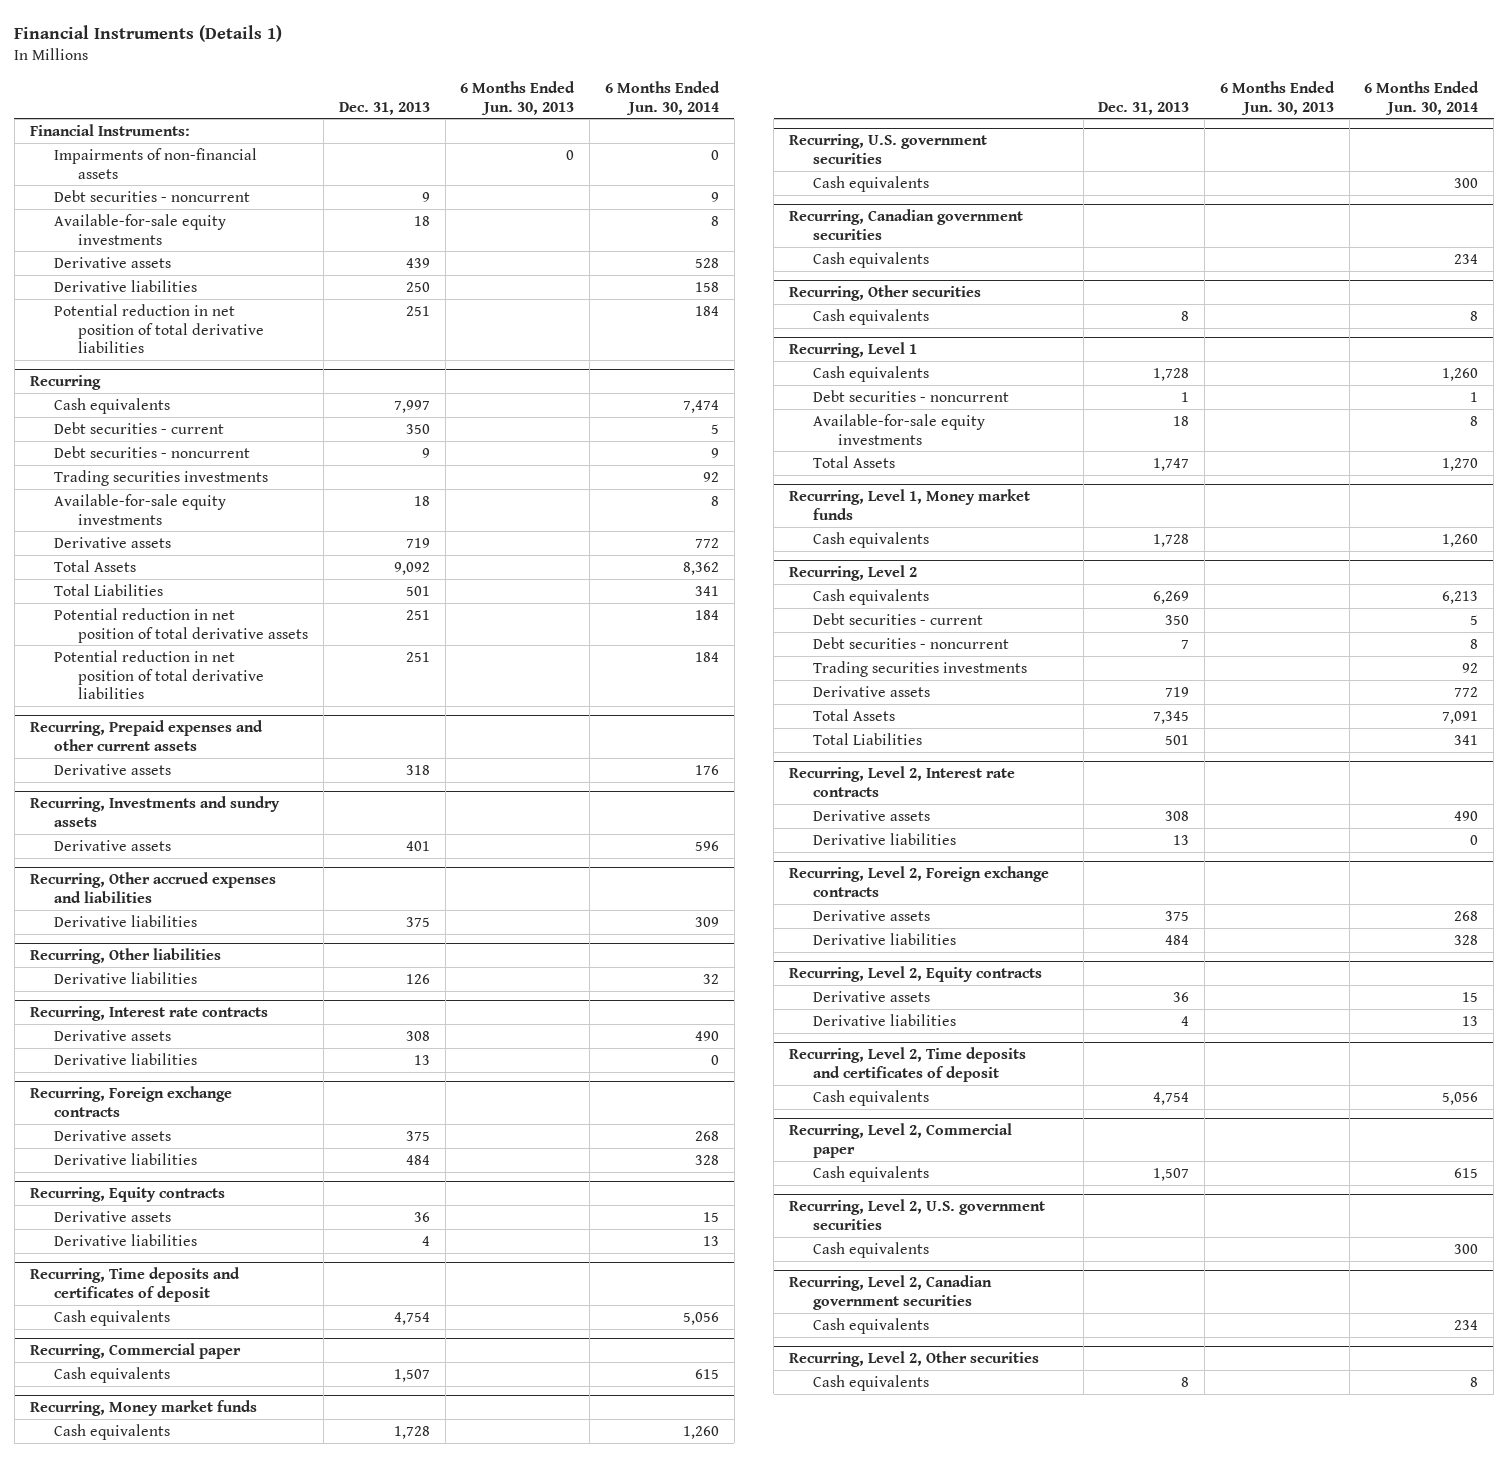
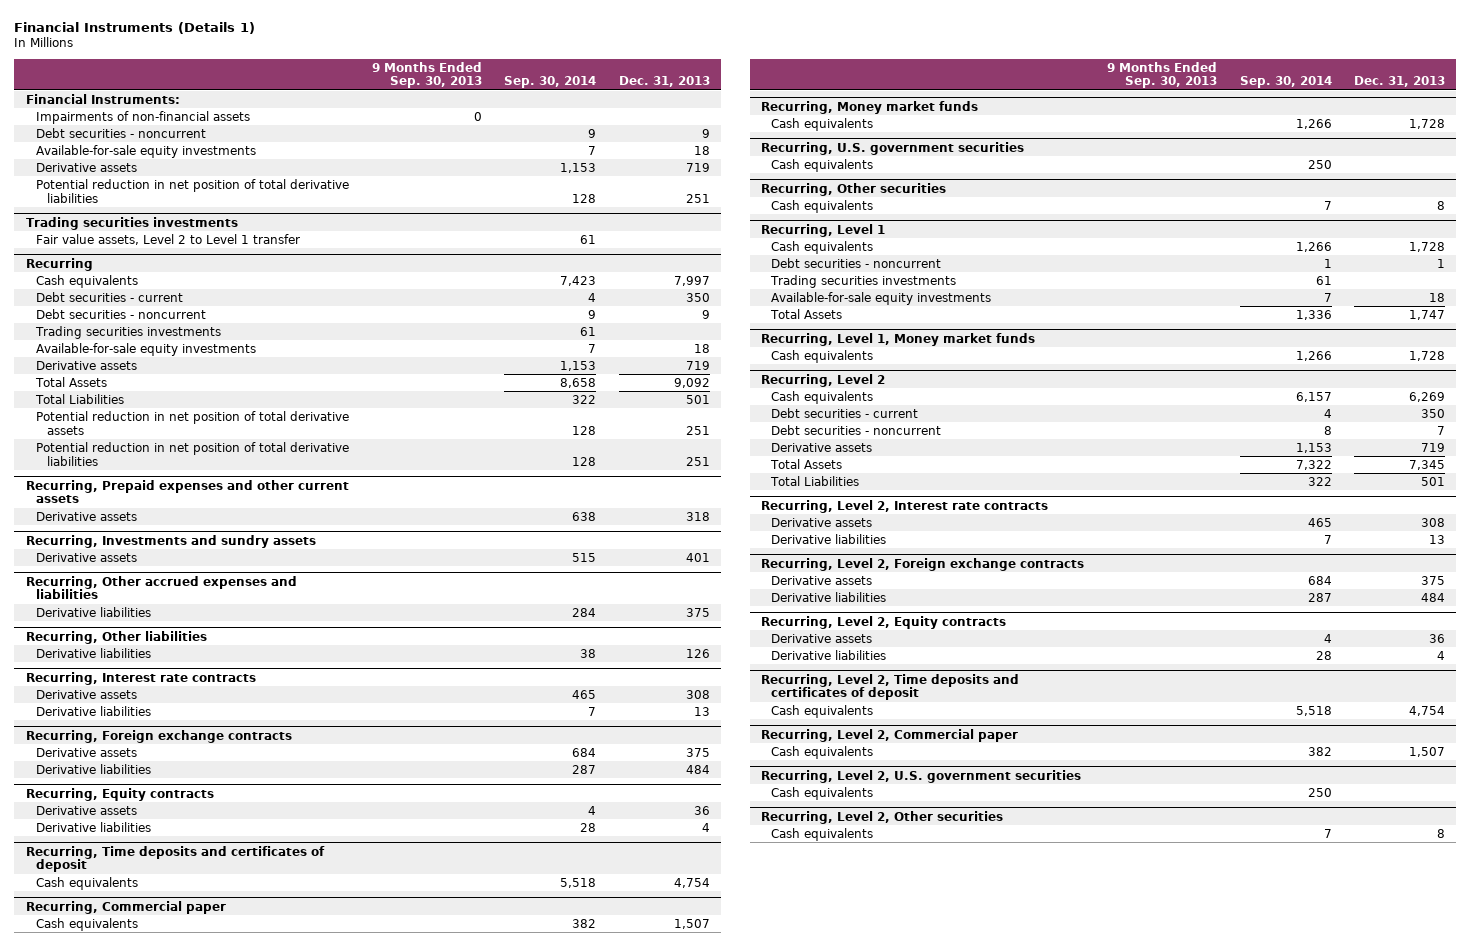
[460,80,576,115] 6 Months Ended Jun. 30, 2013 -> none
[604,80,720,115] 6 Months Ended Jun. 30, 2014 -> none
none -> [371,61,482,89] 9 Months Ended Sep. 30, 2013
none -> [504,76,597,89] Sep. 30, 2014
[53,279,197,292] Derivative liabilities -> none
[405,257,430,268] 439 -> [685,162,710,172] 719
none -> [25,216,238,230] Trading securities investments
none -> [36,233,301,245] Fair value assets, Level 2 to Level 1 transfer
[788,209,1023,240] Recurring, Canadian government securities -> none
[813,251,930,268] Cash equivalents -> none
none -> [770,274,957,288] Trading securities investments
[813,660,1028,677] Trading securities investments -> none
[788,1275,992,1310] Recurring, Level 2, Canadian government securities -> none
[813,1317,930,1334] Cash equivalents -> none

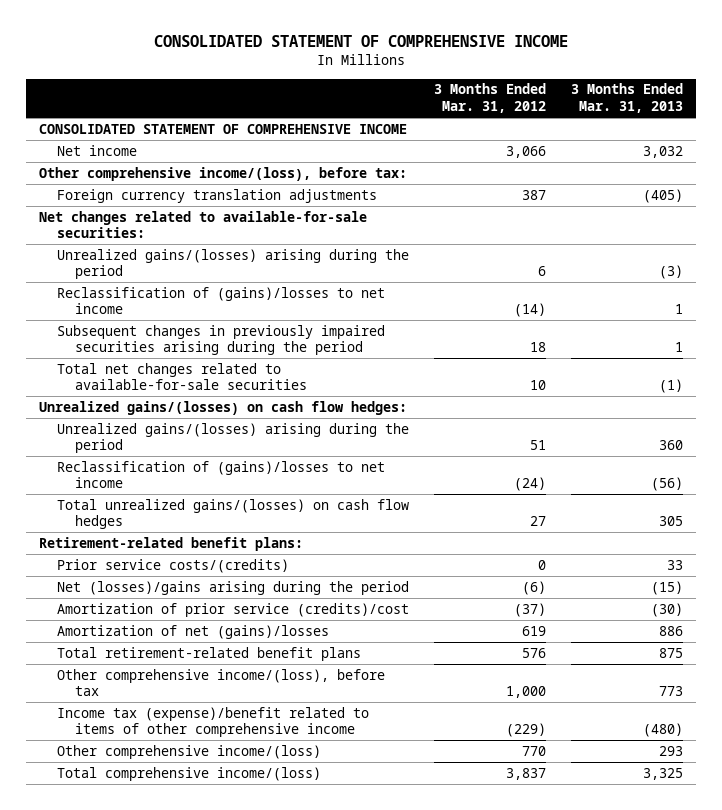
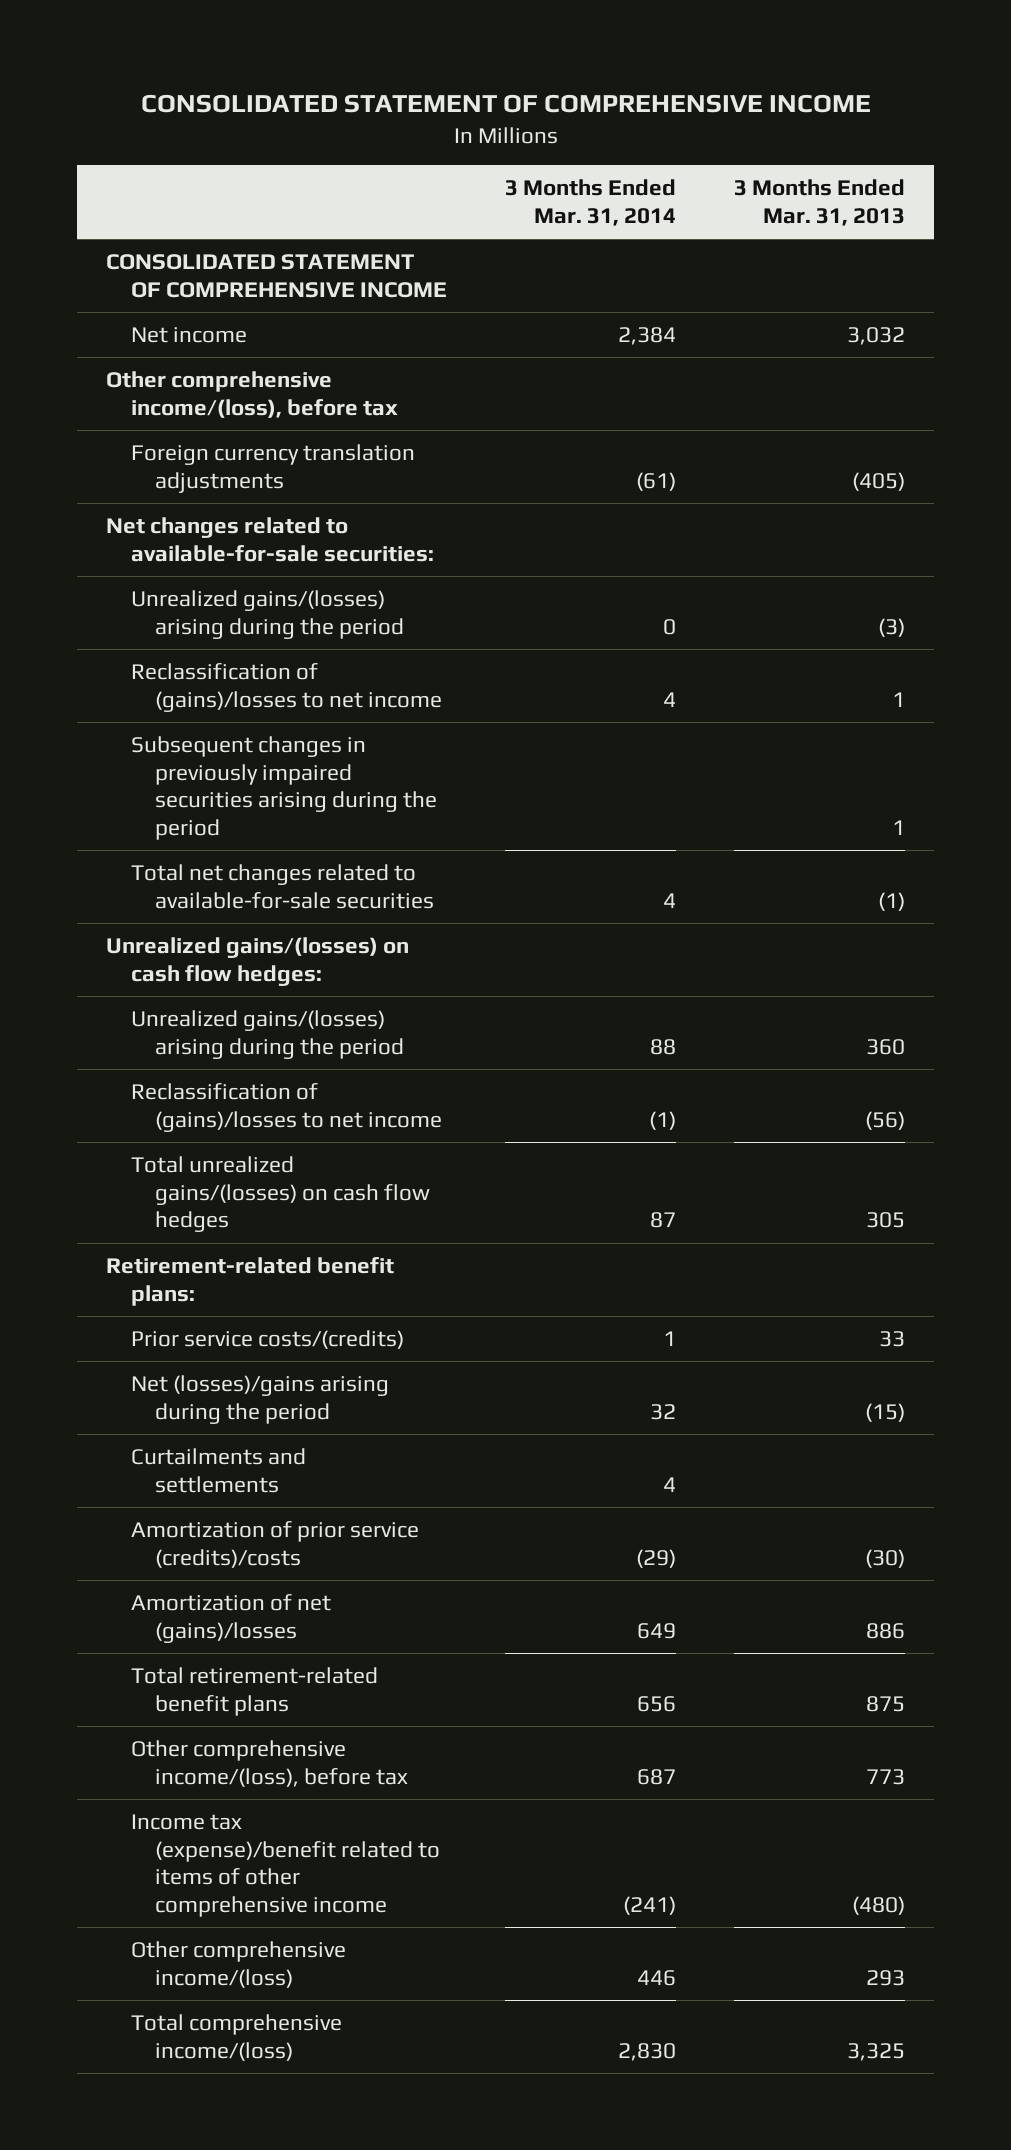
[434,83,547,114] 3 Months Ended Mar. 31, 2012 -> none
none -> [504,178,676,226] 3 Months Ended Mar. 31, 2014
[38,166,407,181] Other comprehensive income/(loss), before tax: -> [106,371,398,418] Other comprehensive income/(loss), before tax
none -> [130,1448,306,1493] Curtailments and settlements
[57,602,410,617] Amortization of prior service (credits)/cost -> [130,1521,419,1568] Amortization of prior service (credits)/costs

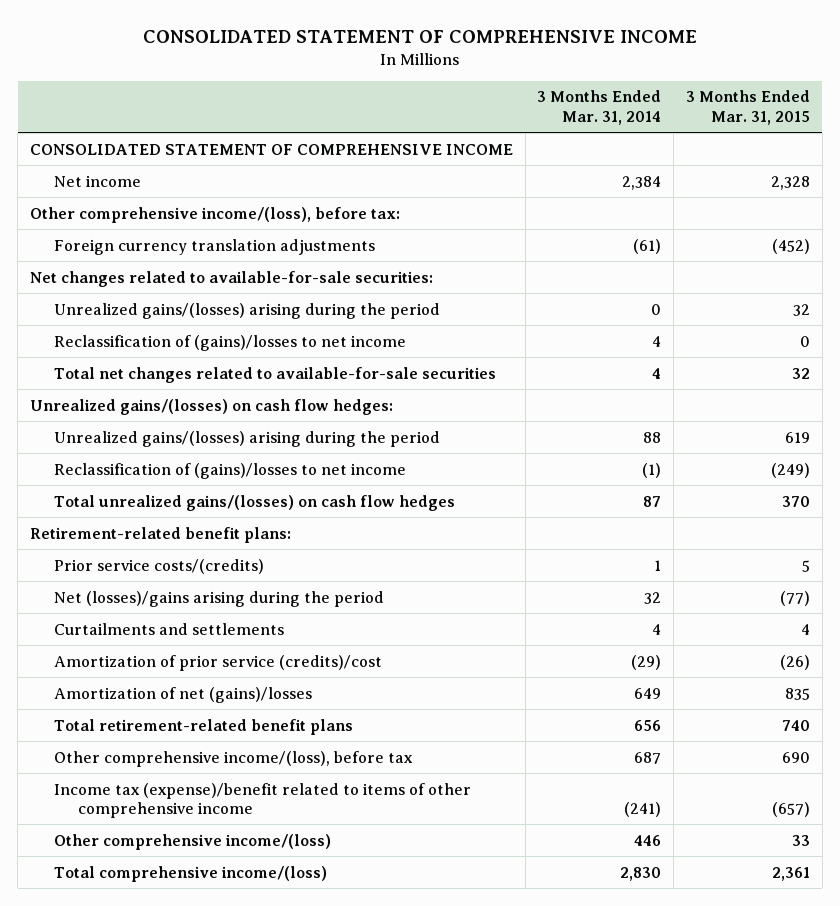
[733,178,905,226] 3 Months Ended Mar. 31, 2013 -> none
none -> [685,90,810,125] 3 Months Ended Mar. 31, 2015
[106,371,398,418] Other comprehensive income/(loss), before tax -> [29,206,400,223] Other comprehensive income/(loss), before tax:
[130,736,438,840] Subsequent changes in previously impaired securities arising during the period -> none
[130,1521,419,1568] Amortization of prior service (credits)/costs -> [53,654,382,671] Amortization of prior service (credits)/cost

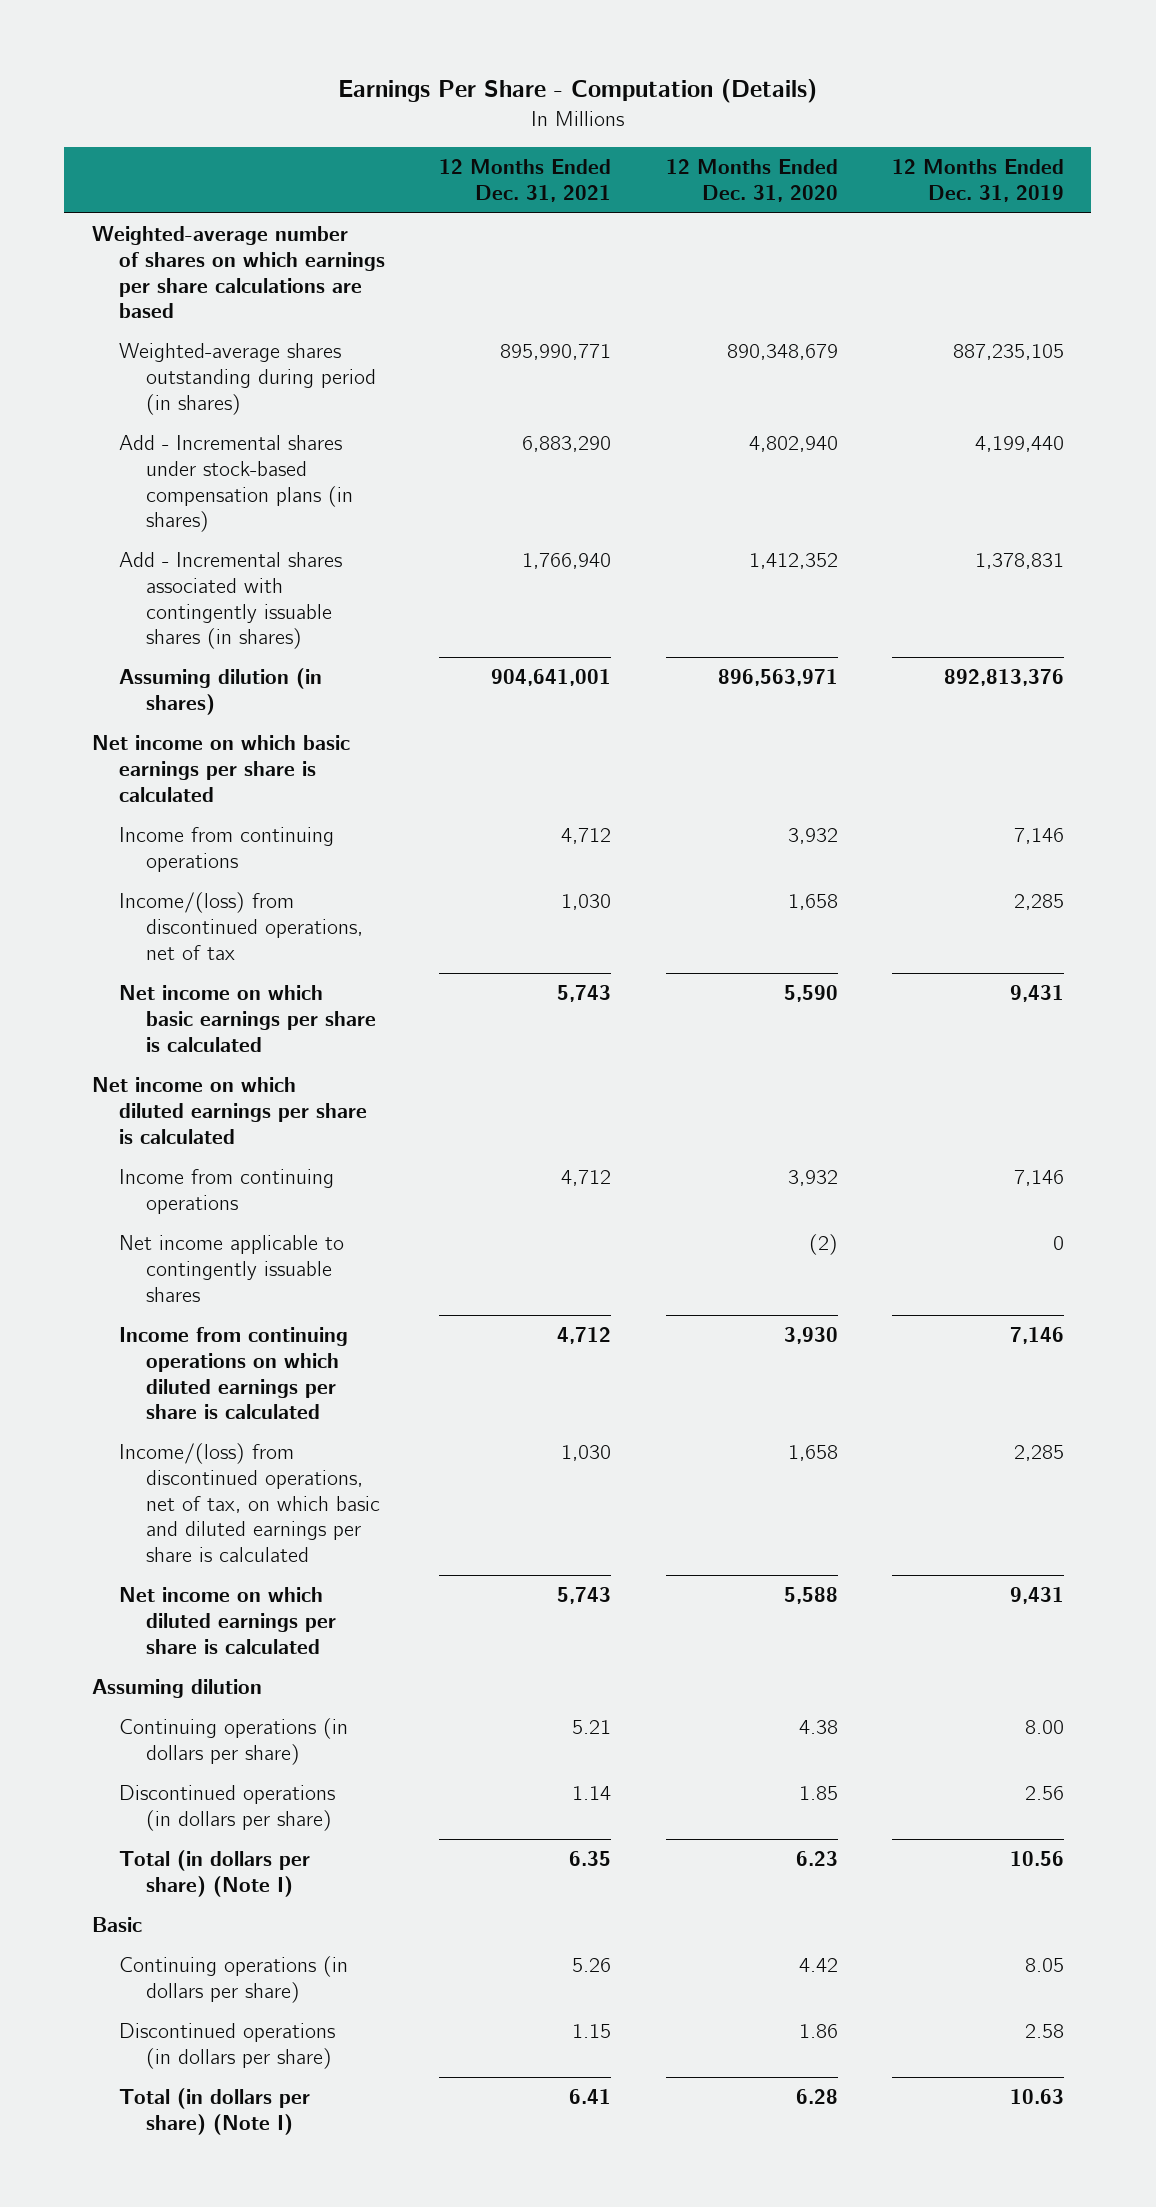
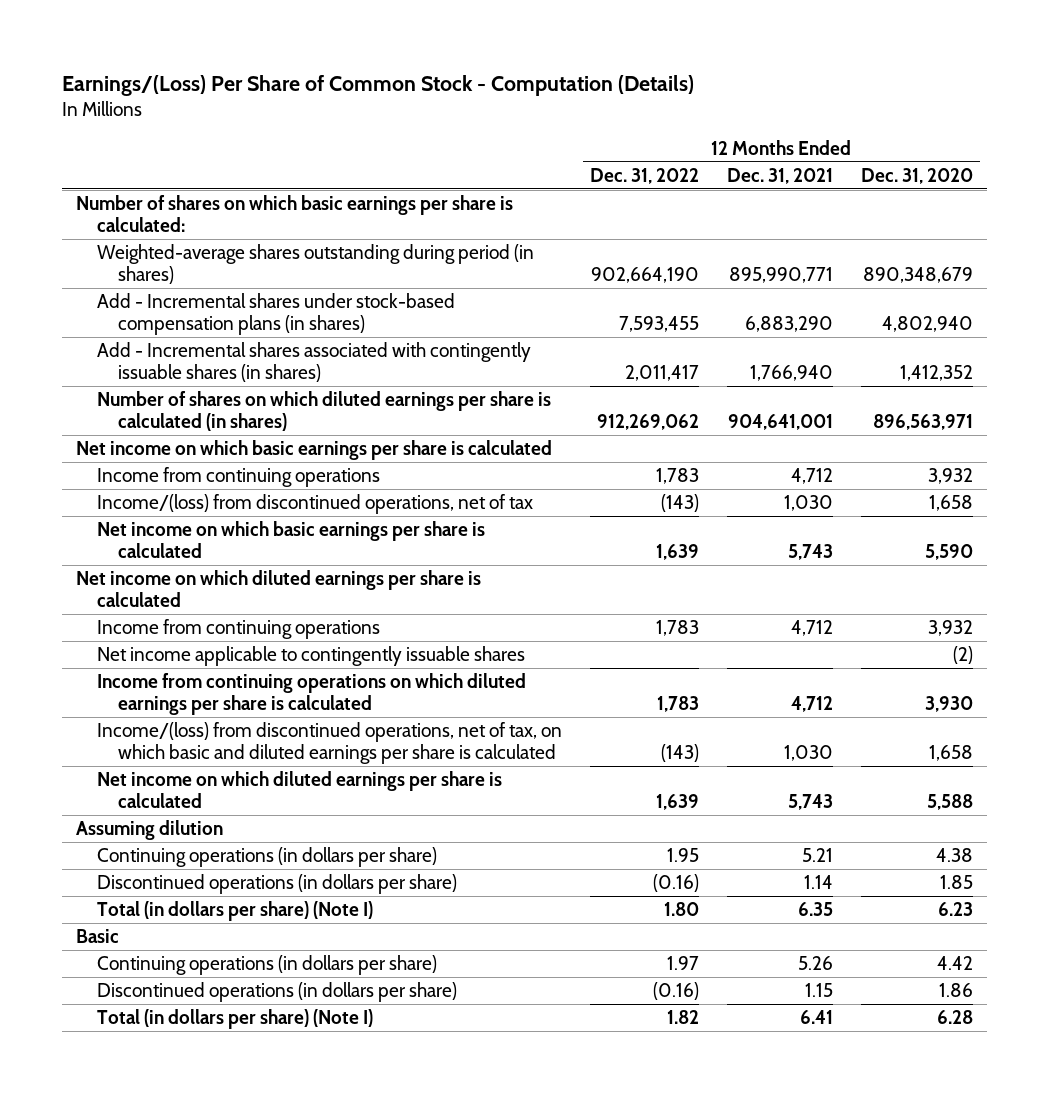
[337,79,817,104] Earnings Per Share - Computation (Details) -> [61,74,694,96] Earnings/(Loss) Per Share of Common Stock - Computation (Details)
[891,159,1064,202] 12 Months Ended Dec. 31, 2019 -> none
none -> [589,168,699,185] Dec. 31, 2022
[91,226,386,319] Weighted-average number of shares on which earnings per share calculations are based -> [75,195,513,232] Number of shares on which basic earnings per share is calculated:
[119,668,323,716] Assuming dilution (in shares) -> [96,391,551,431] Number of shares on which diluted earnings per share is calculated (in shares)

